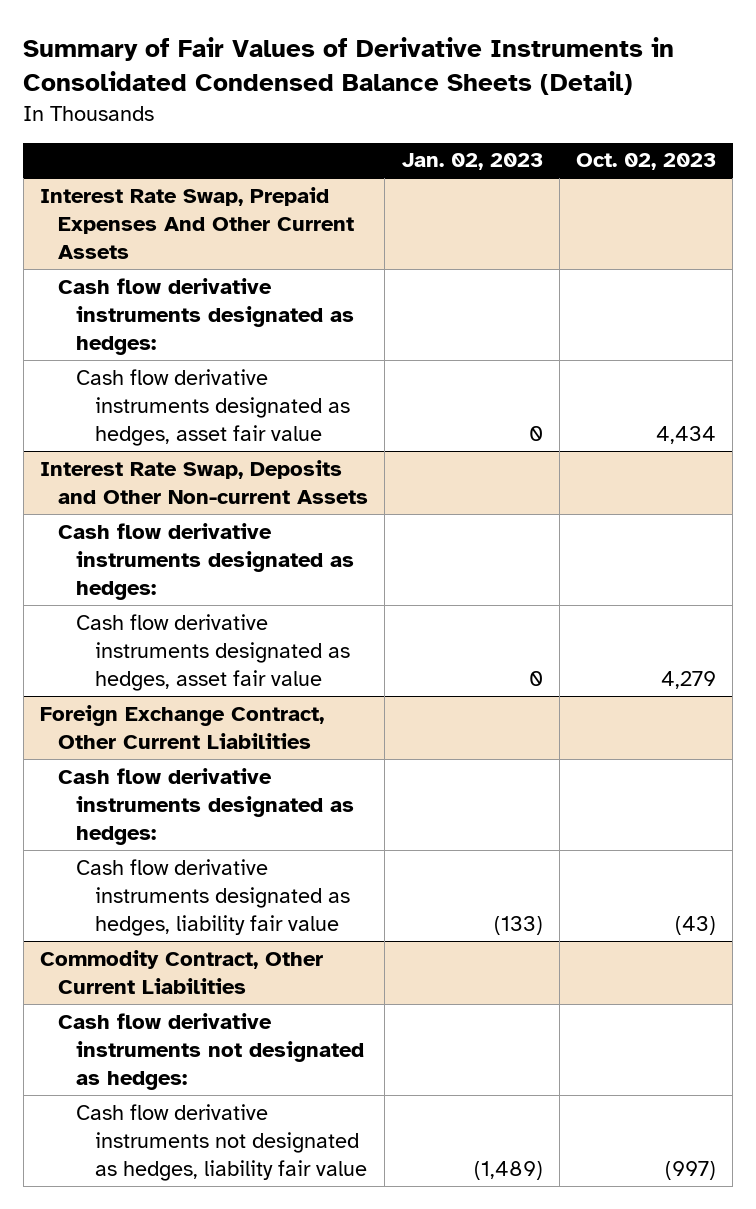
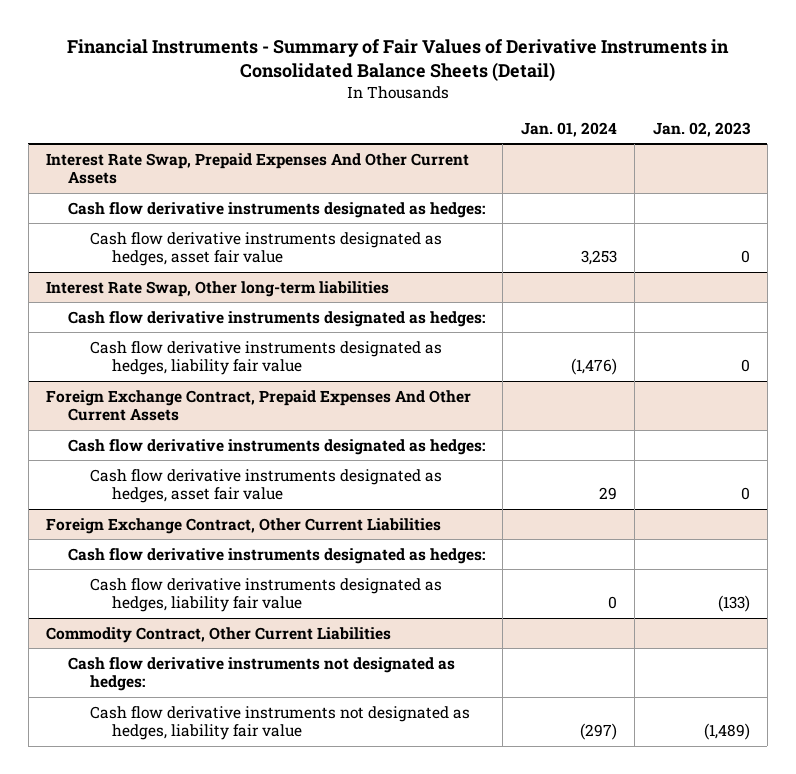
[23,37,675,96] Summary of Fair Values of Derivative Instruments in Consolidated Condensed Balance Sheets (Detail) -> [66,38,729,81] Financial Instruments - Summary of Fair Values of Derivative Instruments in Consolidated Balance Sheets (Detail)
[576,153,717,171] Oct. 02, 2023 -> none
none -> [520,121,617,137] Jan. 01, 2024
[39,459,369,504] Interest Rate Swap, Deposits and Other Non-current Assets -> none
none -> [46,280,390,297] Interest Rate Swap, Other long-term liabilities
none -> [89,340,442,376] Cash flow derivative instruments designated as hedges, liability fair value
none -> [46,389,472,422] Foreign Exchange Contract, Prepaid Expenses And Other Current Assets
none -> [68,438,486,455] Cash flow derivative instruments designated as hedges:

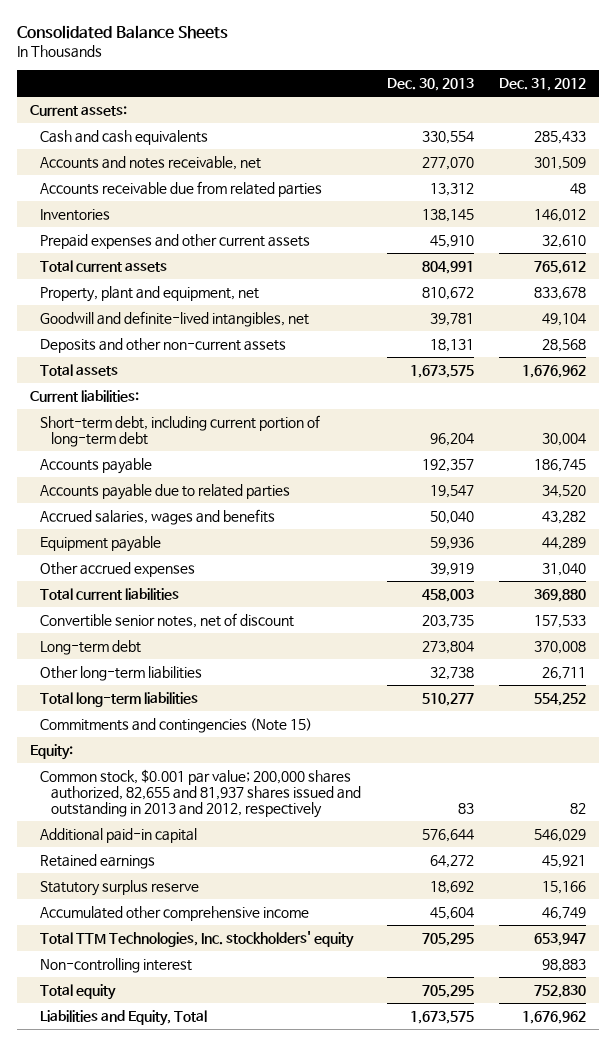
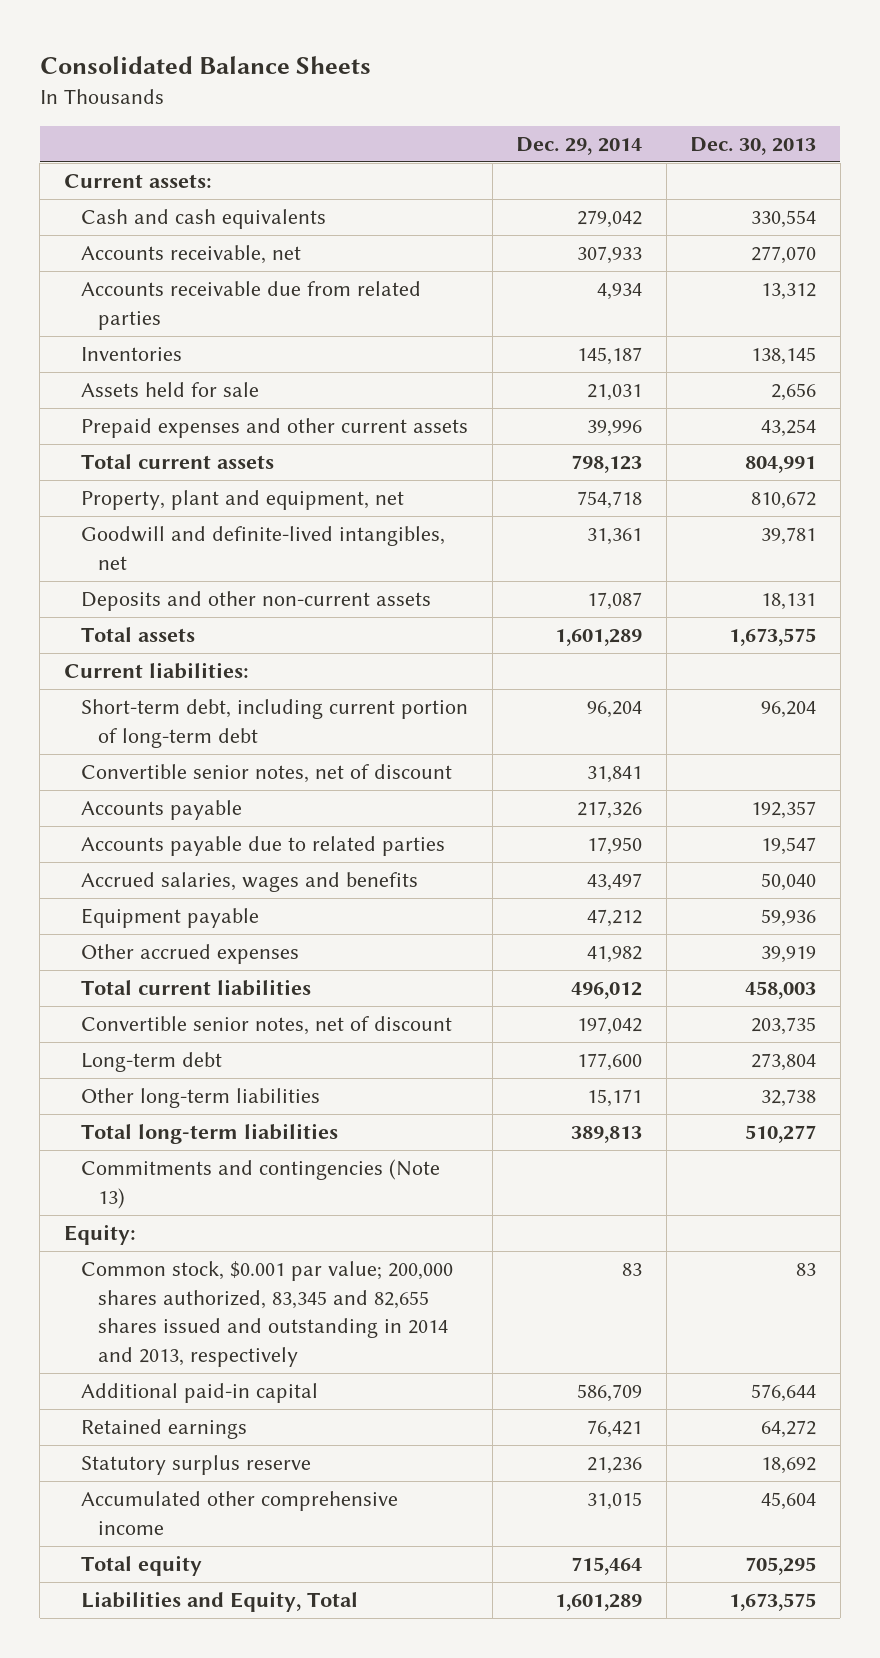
[499,78,587,92] Dec. 31, 2012 -> none
none -> [516,137,643,156] Dec. 29, 2014
[40,155,262,170] Accounts and notes receivable, net -> [81,245,302,265] Accounts receivable, net
none -> [81,382,260,398] Assets held for sale
[429,234,474,248] 45,910 -> [761,419,817,438] 43,254
none -> [81,764,453,784] Convertible senior notes, net of discount
[40,717,313,733] Commitments and contingencies (Note 15) -> [81,1159,441,1209] Commitments and contingencies (Note 13)
[40,768,362,818] Common stock, $0.001 par value; 200,000 shares authorized, 82,655 and 81,937 shares issued and outstanding in 2013 and 2012, respectively -> [81,1261,454,1367] Common stock, $0.001 par value; 200,000 shares authorized, 83,345 and 82,655 shares issued and outstanding in 2014 and 2013, respectively
[40,930,355,948] Total TTM Technologies, Inc. stockholders' equity -> none
[40,957,193,973] Non-controlling interest -> none

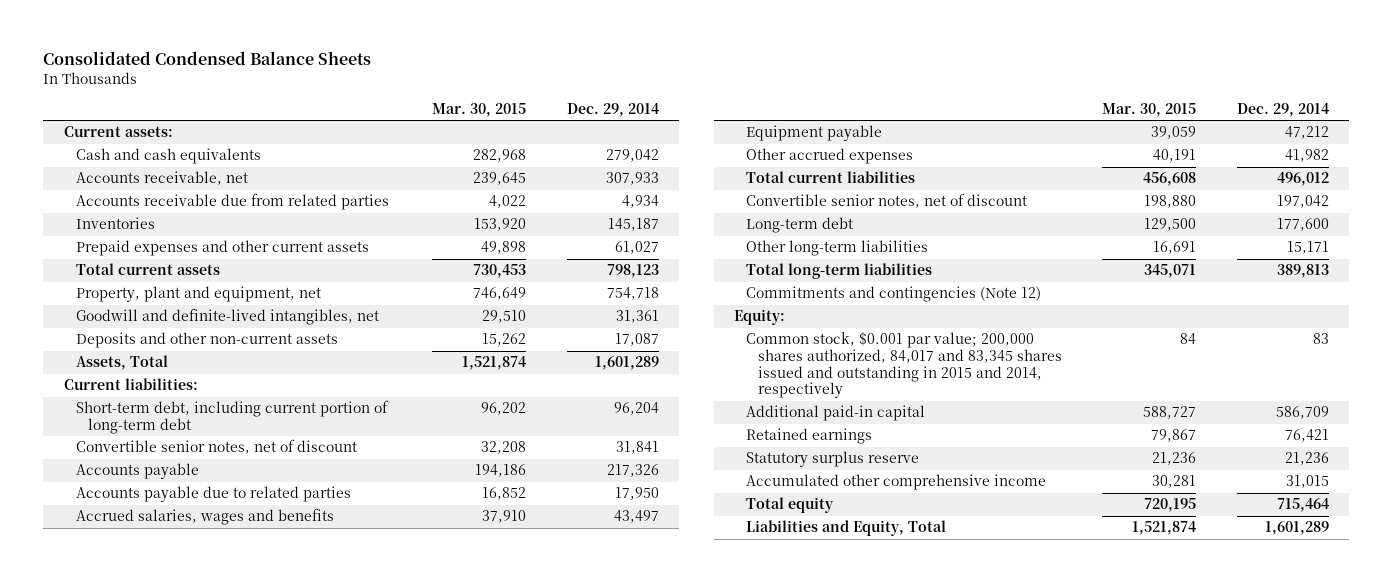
[39,56,371,75] Consolidated Balance Sheets -> [43,50,372,65] Consolidated Condensed Balance Sheets
[690,137,817,156] Dec. 30, 2013 -> none
none -> [432,103,527,118] Mar. 30, 2015
[81,382,260,398] Assets held for sale -> none
[587,420,643,438] 39,996 -> [614,241,659,255] 61,027
[81,627,196,643] Total assets -> [75,355,168,371] Assets, Total
[81,1159,441,1209] Commitments and contingencies (Note 13) -> [745,286,1041,303] Commitments and contingencies (Note 12)
[81,1261,454,1367] Common stock, $0.001 par value; 200,000 shares authorized, 83,345 and 82,655 shares issued and outstanding in 2014 and 2013, respectively -> [745,332,1062,399] Common stock, $0.001 par value; 200,000 shares authorized, 84,017 and 83,345 shares issued and outstanding in 2015 and 2014, respectively

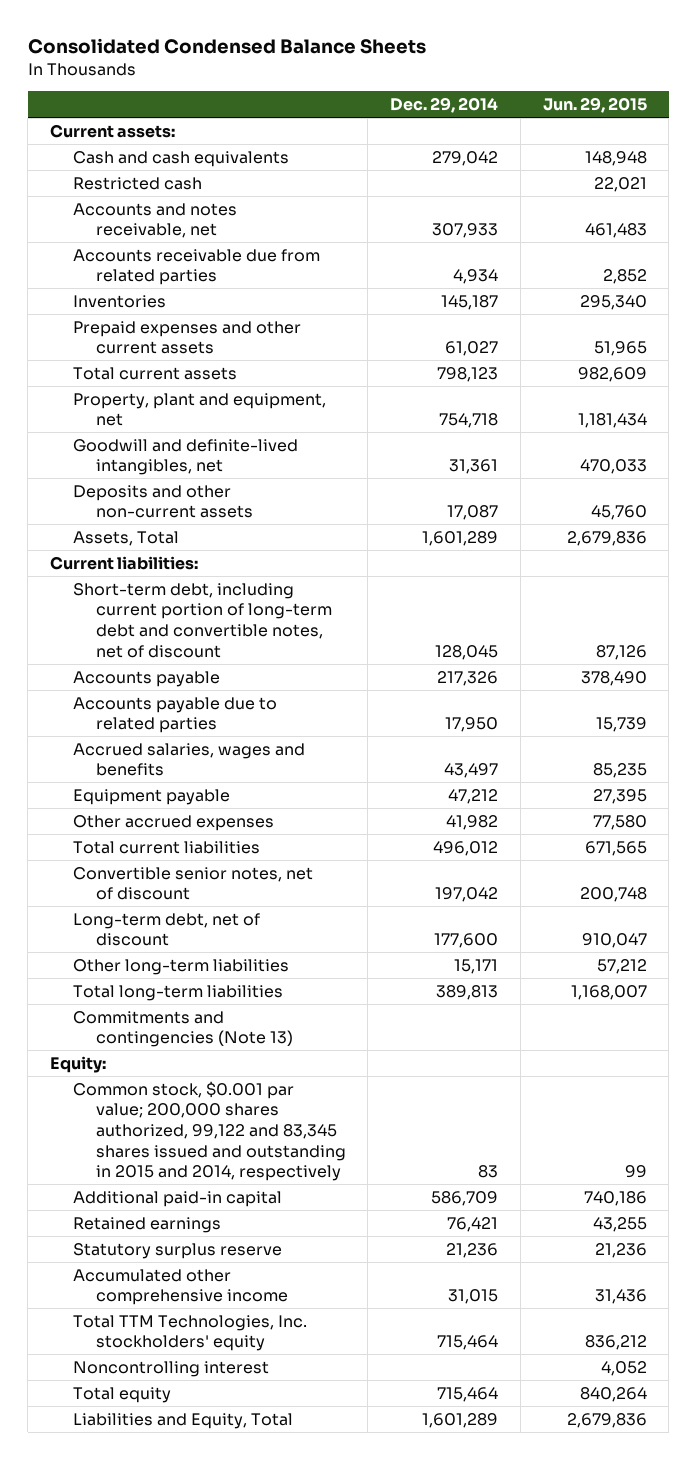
[432,103,527,118] Mar. 30, 2015 -> none
none -> [542,97,647,114] Jun. 29, 2015
none -> [72,176,202,190] Restricted cash
[75,171,248,186] Accounts receivable, net -> [72,202,237,239] Accounts and notes receivable, net
[75,439,357,455] Convertible senior notes, net of discount -> none
[75,400,389,435] Short-term debt, including current portion of long-term debt -> [72,582,332,658] Short-term debt, including current portion of long-term debt and convertible notes, net of discount
[613,402,659,416] 96,204 -> [435,644,499,660] 128,045
[745,217,853,234] Long-term debt -> [72,912,260,947] Long-term debt, net of discount
[745,286,1041,303] Commitments and contingencies (Note 12) -> [72,1010,293,1048] Commitments and contingencies (Note 13)
[745,332,1062,399] Common stock, $0.001 par value; 200,000 shares authorized, 84,017 and 83,345 shares issued and outstanding in 2015 and 2014, respectively -> [72,1080,346,1182] Common stock, $0.001 par value; 200,000 shares authorized, 99,122 and 83,345 shares issued and outstanding in 2015 and 2014, respectively
none -> [72,1314,307,1352] Total TTM Technologies, Inc. stockholders' equity
none -> [72,1360,269,1377] Noncontrolling interest

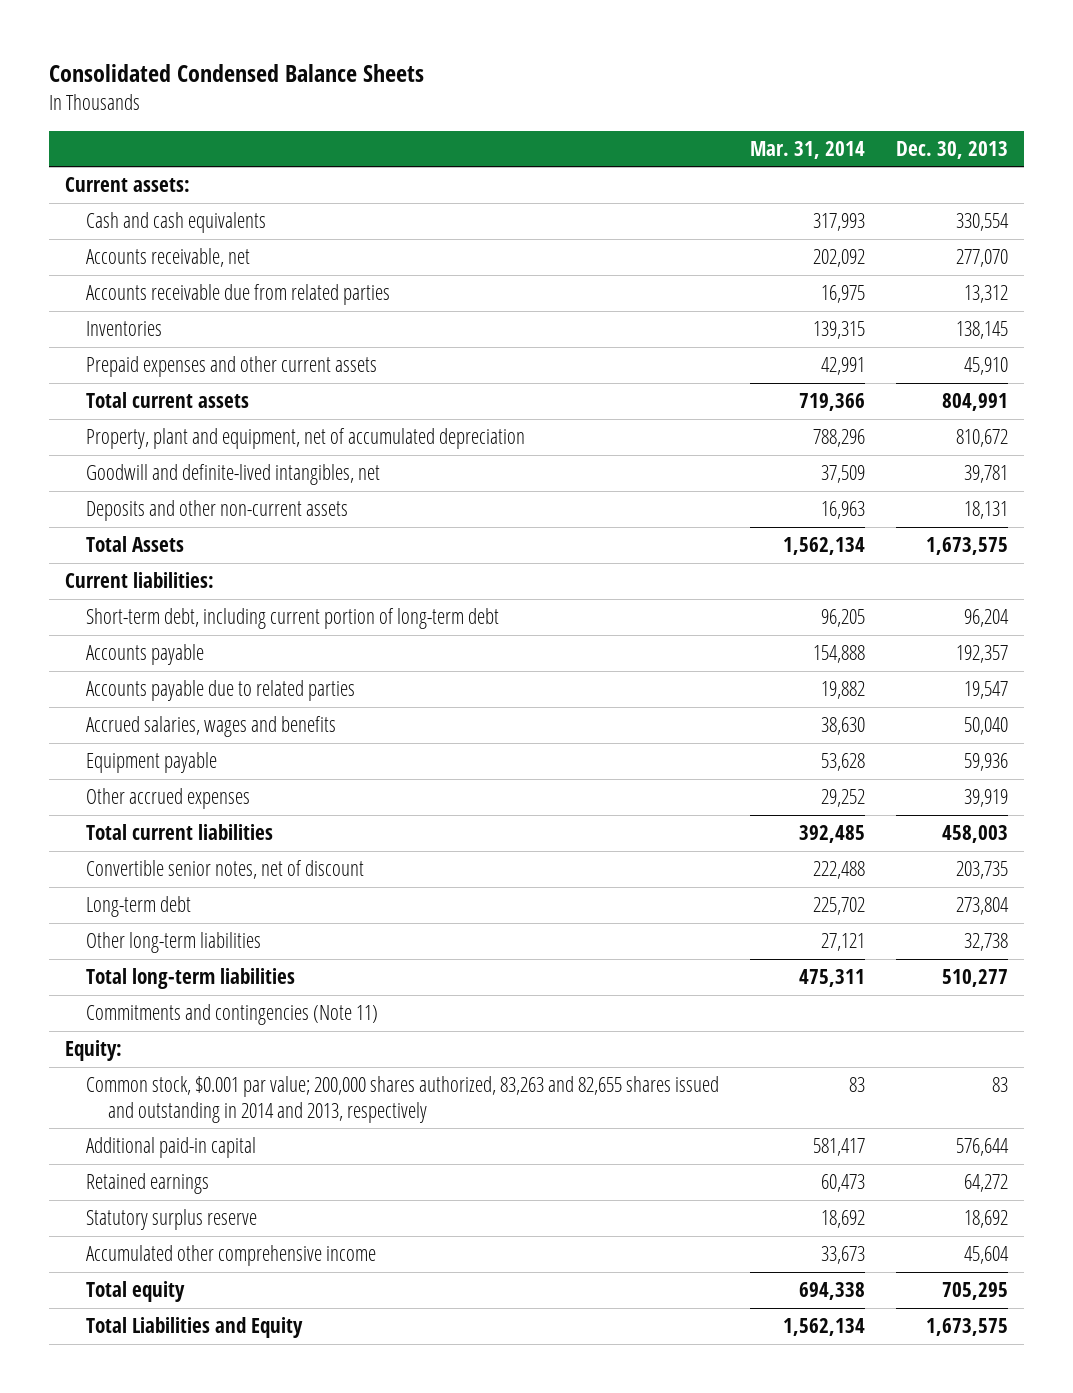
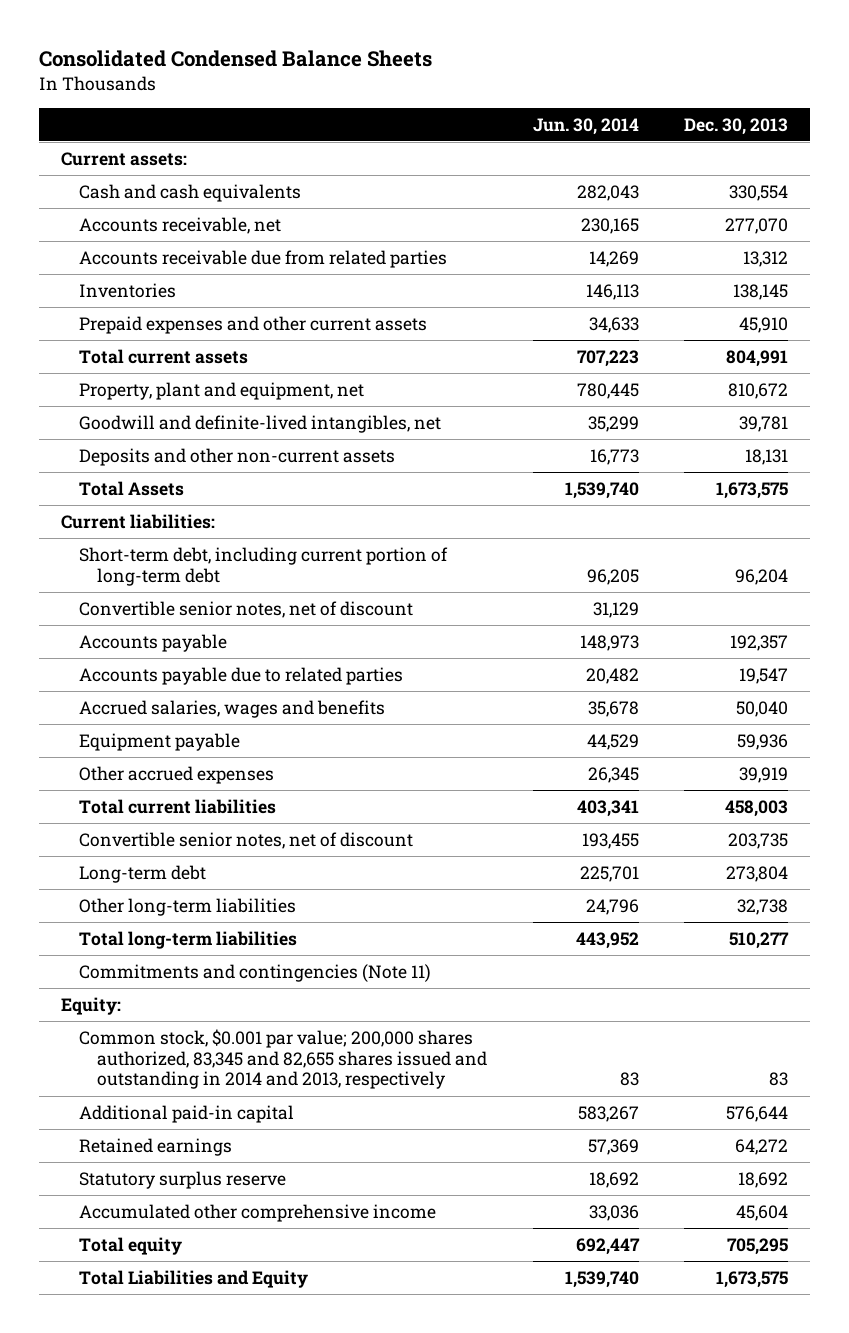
[750,141,866,160] Mar. 31, 2014 -> none
none -> [532,117,639,135] Jun. 30, 2014
[86,428,526,450] Property, plant and equipment, net of accumulated depreciation -> [79,381,365,400] Property, plant and equipment, net
none -> [79,600,414,618] Convertible senior notes, net of discount
[86,1076,720,1123] Common stock, $0.001 par value; 200,000 shares authorized, 83,263 and 82,655 shares issued and outstanding in 2014 and 2013, respectively -> [79,1028,488,1090] Common stock, $0.001 par value; 200,000 shares authorized, 83,345 and 82,655 shares issued and outstanding in 2014 and 2013, respectively

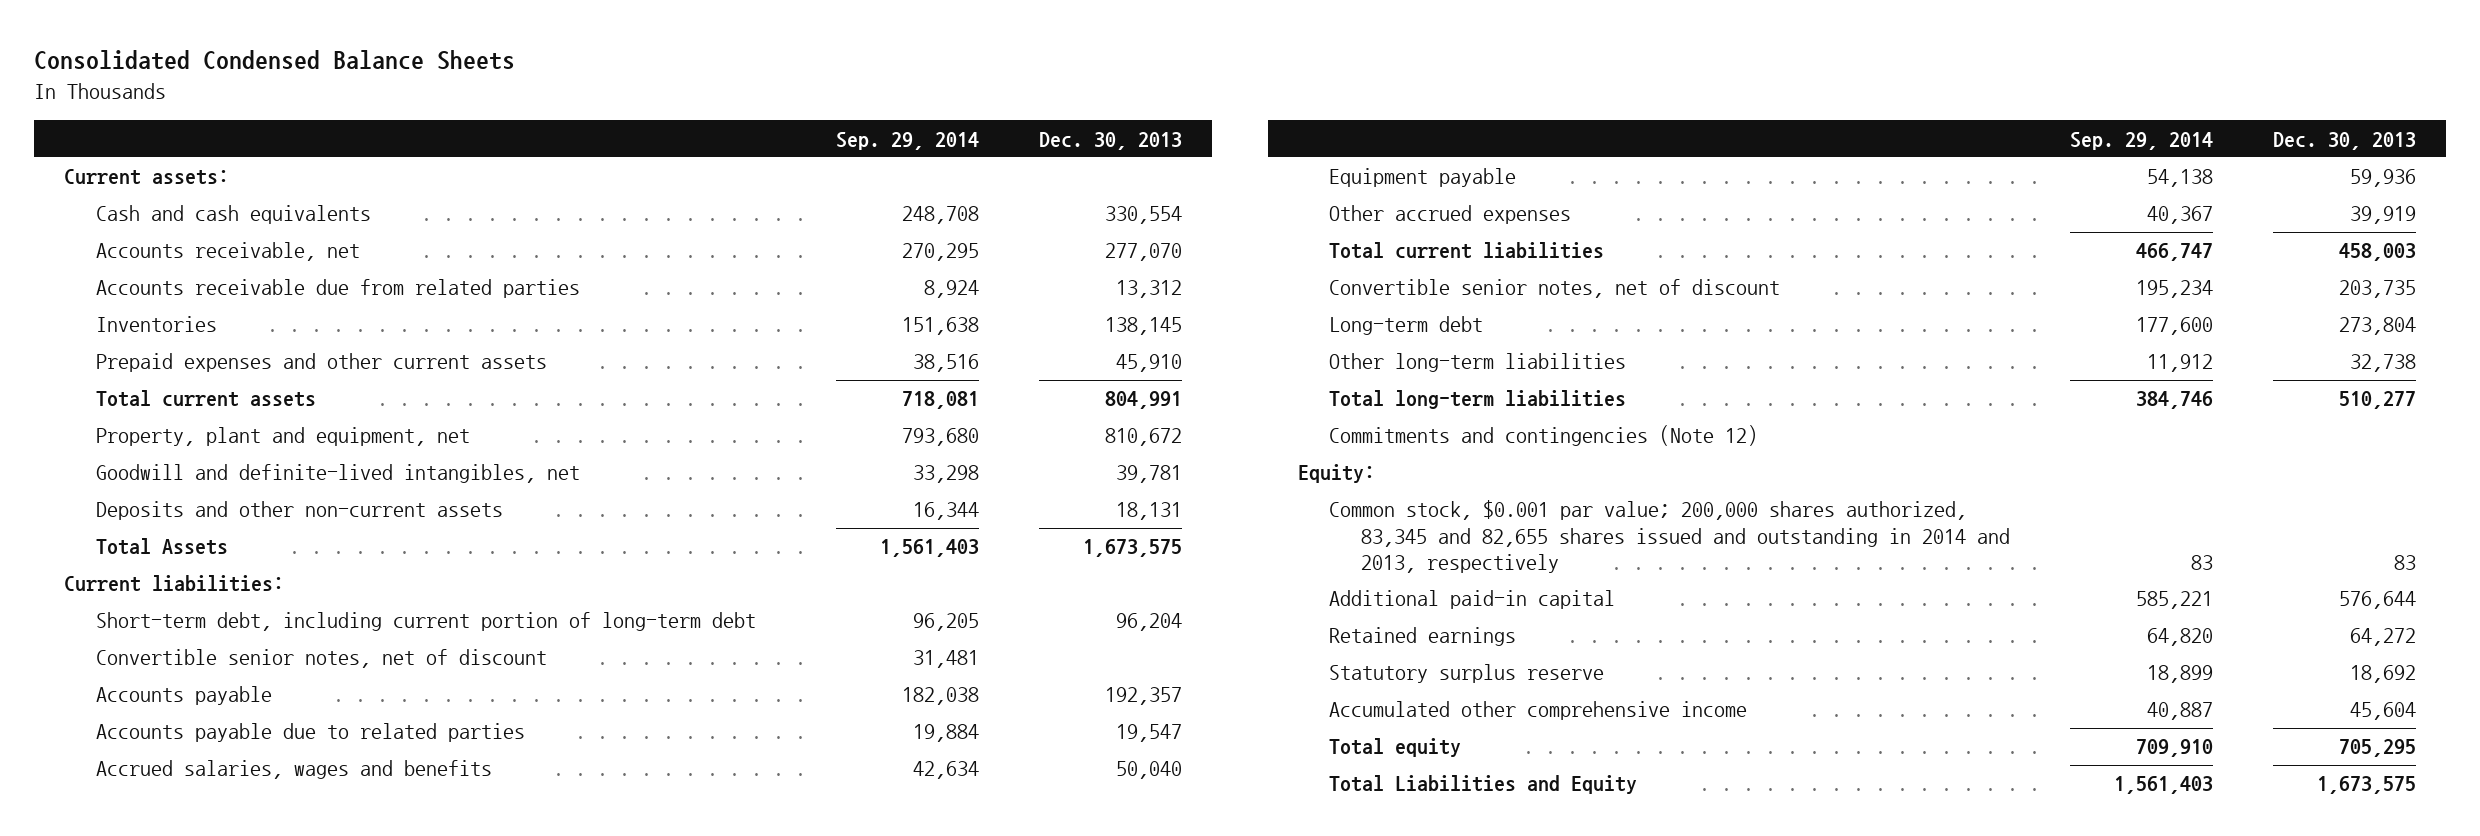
[532,117,639,135] Jun. 30, 2014 -> none
none -> [836,131,980,150] Sep. 29, 2014
[79,963,432,982] Commitments and contingencies (Note 11) -> [1329,425,1759,447] Commitments and contingencies (Note 12)

